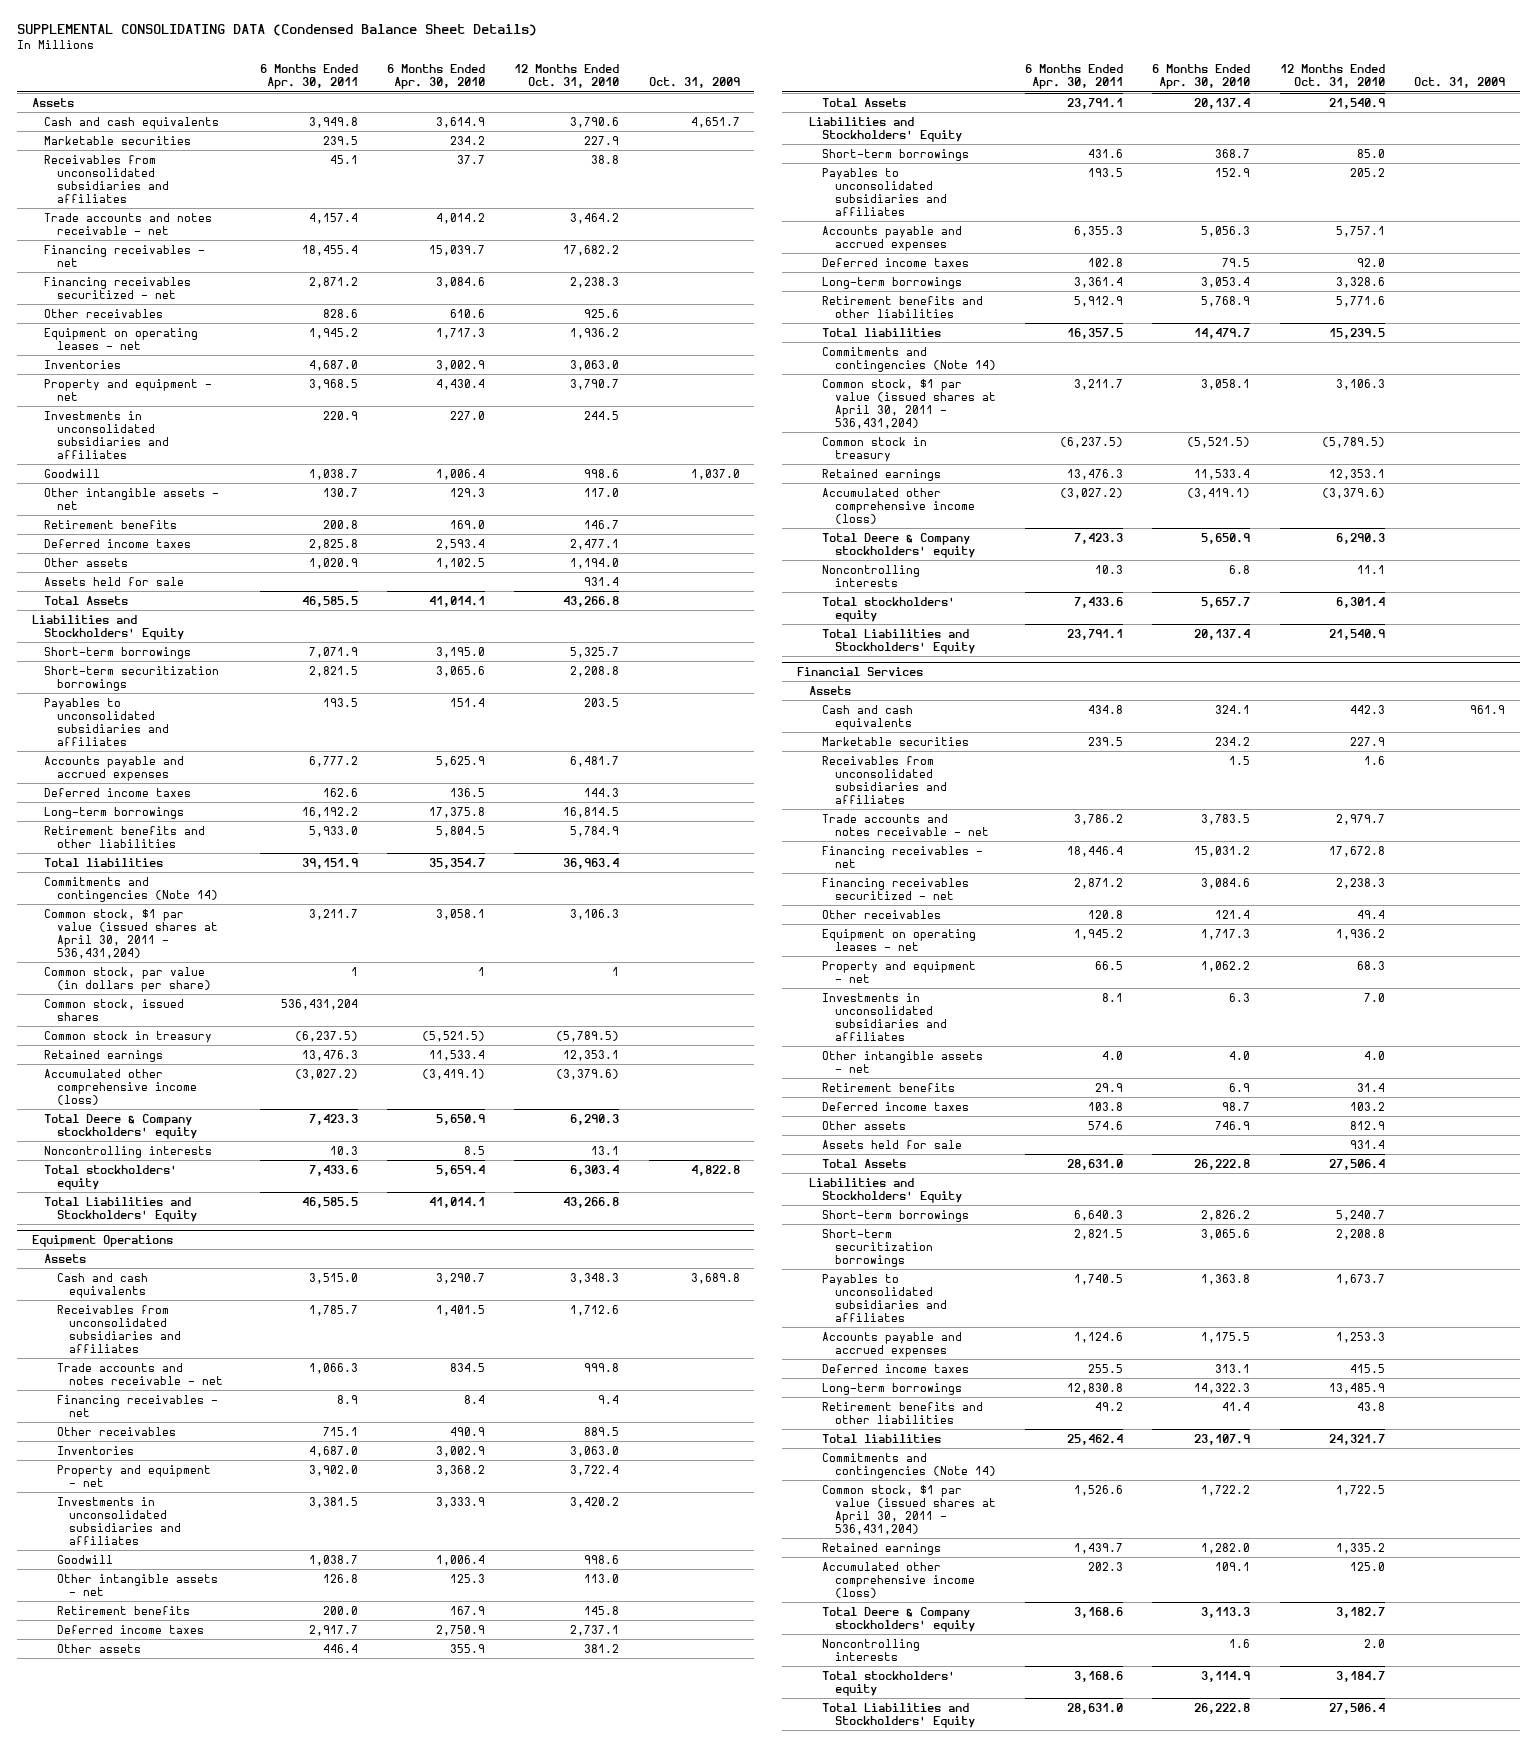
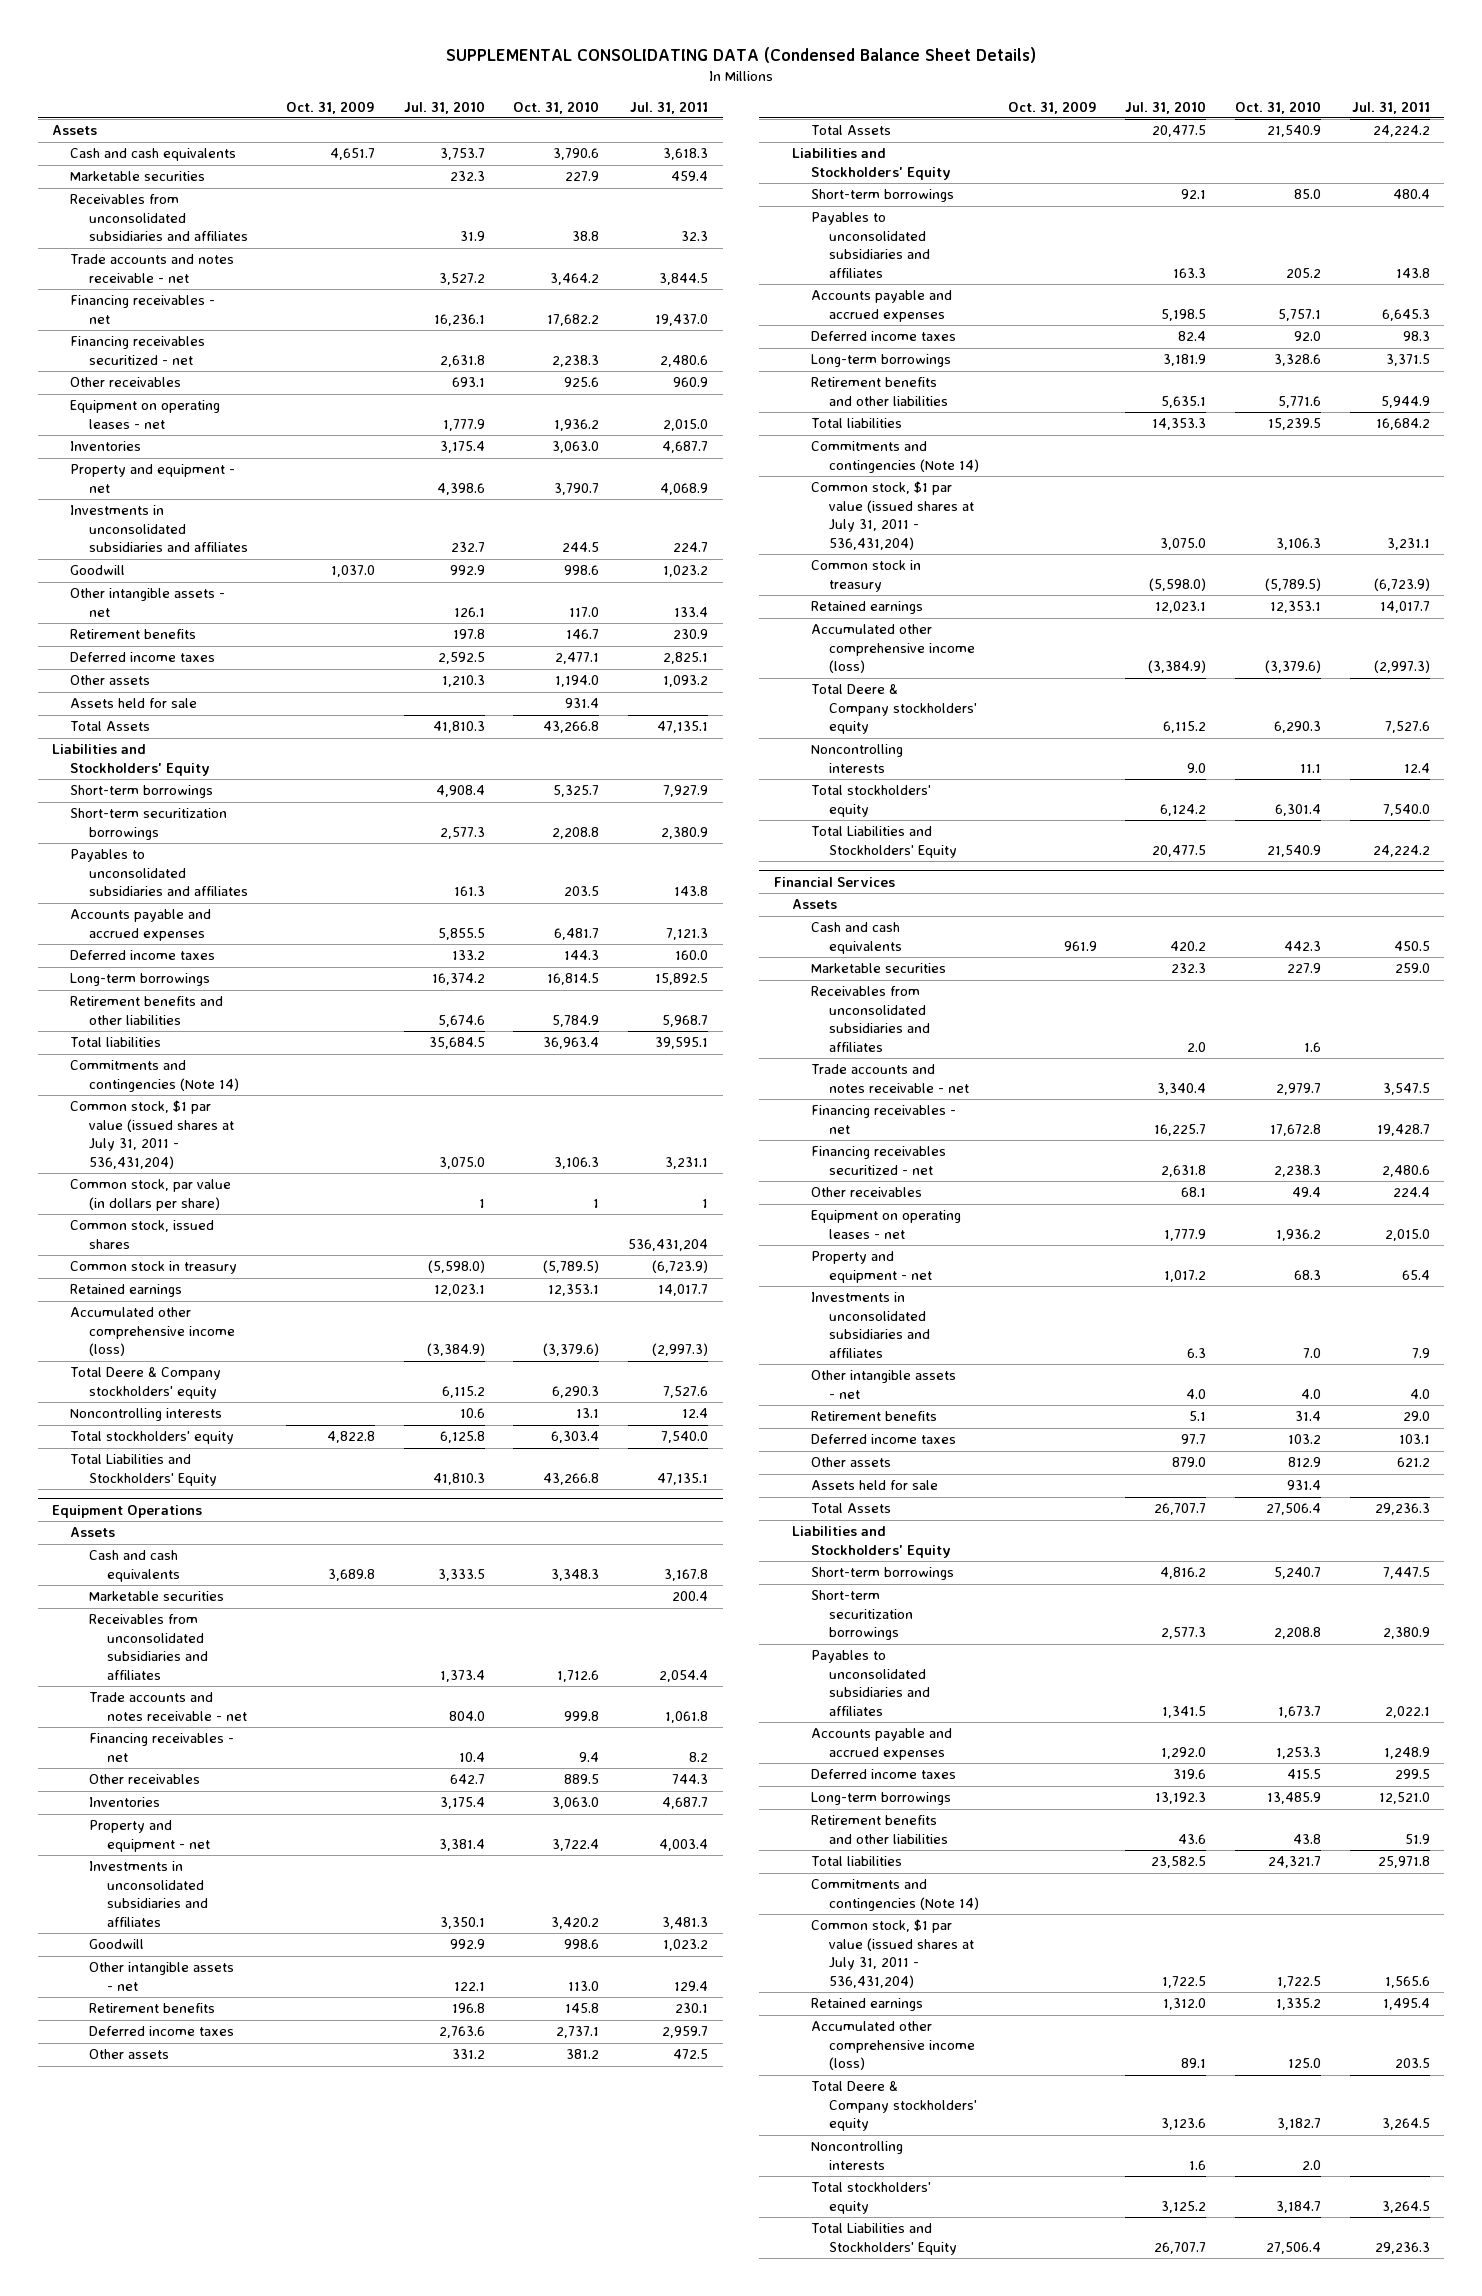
[259,64,358,90] 6 Months Ended Apr. 30, 2011 -> none
[387,64,486,90] 6 Months Ended Apr. 30, 2010 -> none
[514,64,620,89] 12 Months Ended Oct. 31, 2010 -> none
none -> [403,100,485,114] Jul. 31, 2010
none -> [513,100,600,114] Oct. 31, 2010
none -> [630,100,709,114] Jul. 31, 2011
[44,908,218,959] Common stock, $1 par value (issued shares at April 30, 2011 - 536,431,204) -> [70,1100,234,1169] Common stock, $1 par value (issued shares at July 31, 2011 - 536,431,204)
none -> [88,1591,224,1602] Marketable securities
[821,378,996,429] Common stock, $1 par value (issued shares at April 30, 2011 - 536,431,204) -> [810,481,974,550] Common stock, $1 par value (issued shares at July 31, 2011 - 536,431,204)
[821,1484,996,1535] Common stock, $1 par value (issued shares at April 30, 2011 - 536,431,204) -> [810,1919,974,1988] Common stock, $1 par value (issued shares at July 31, 2011 - 536,431,204)

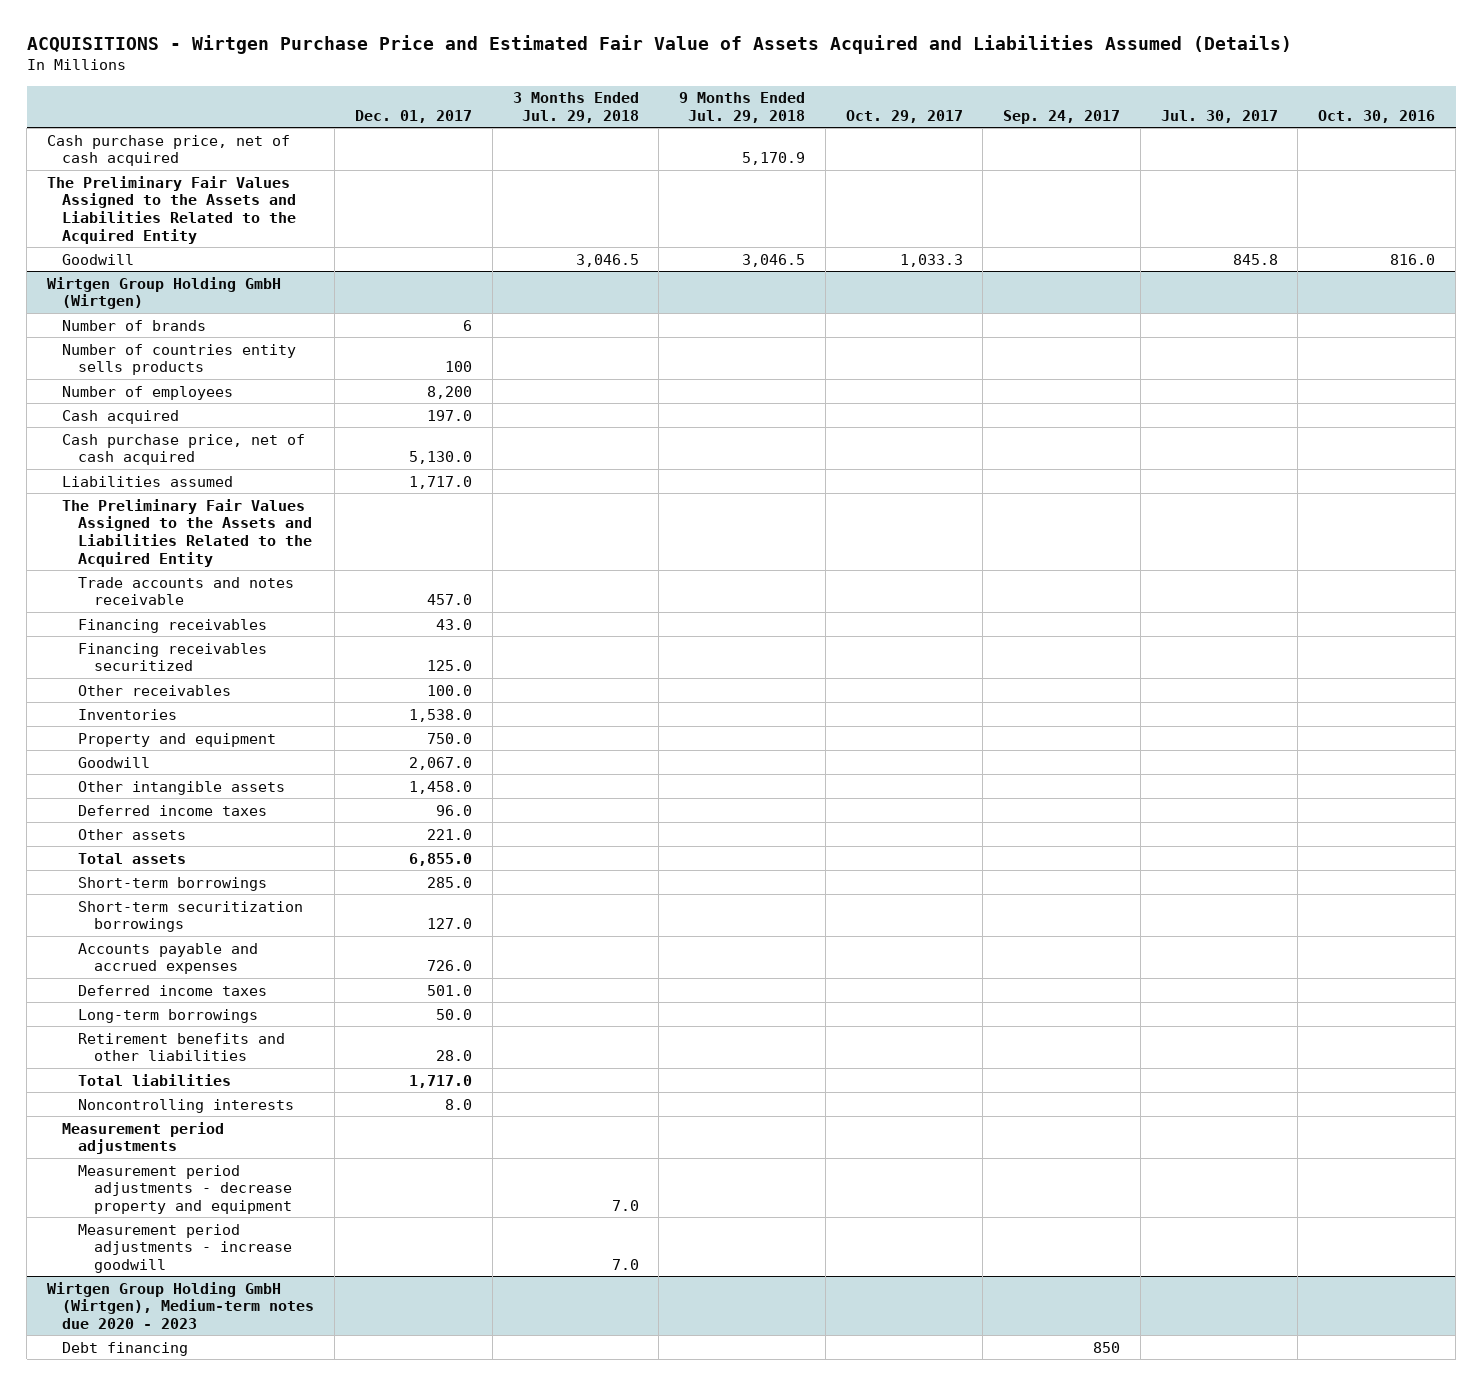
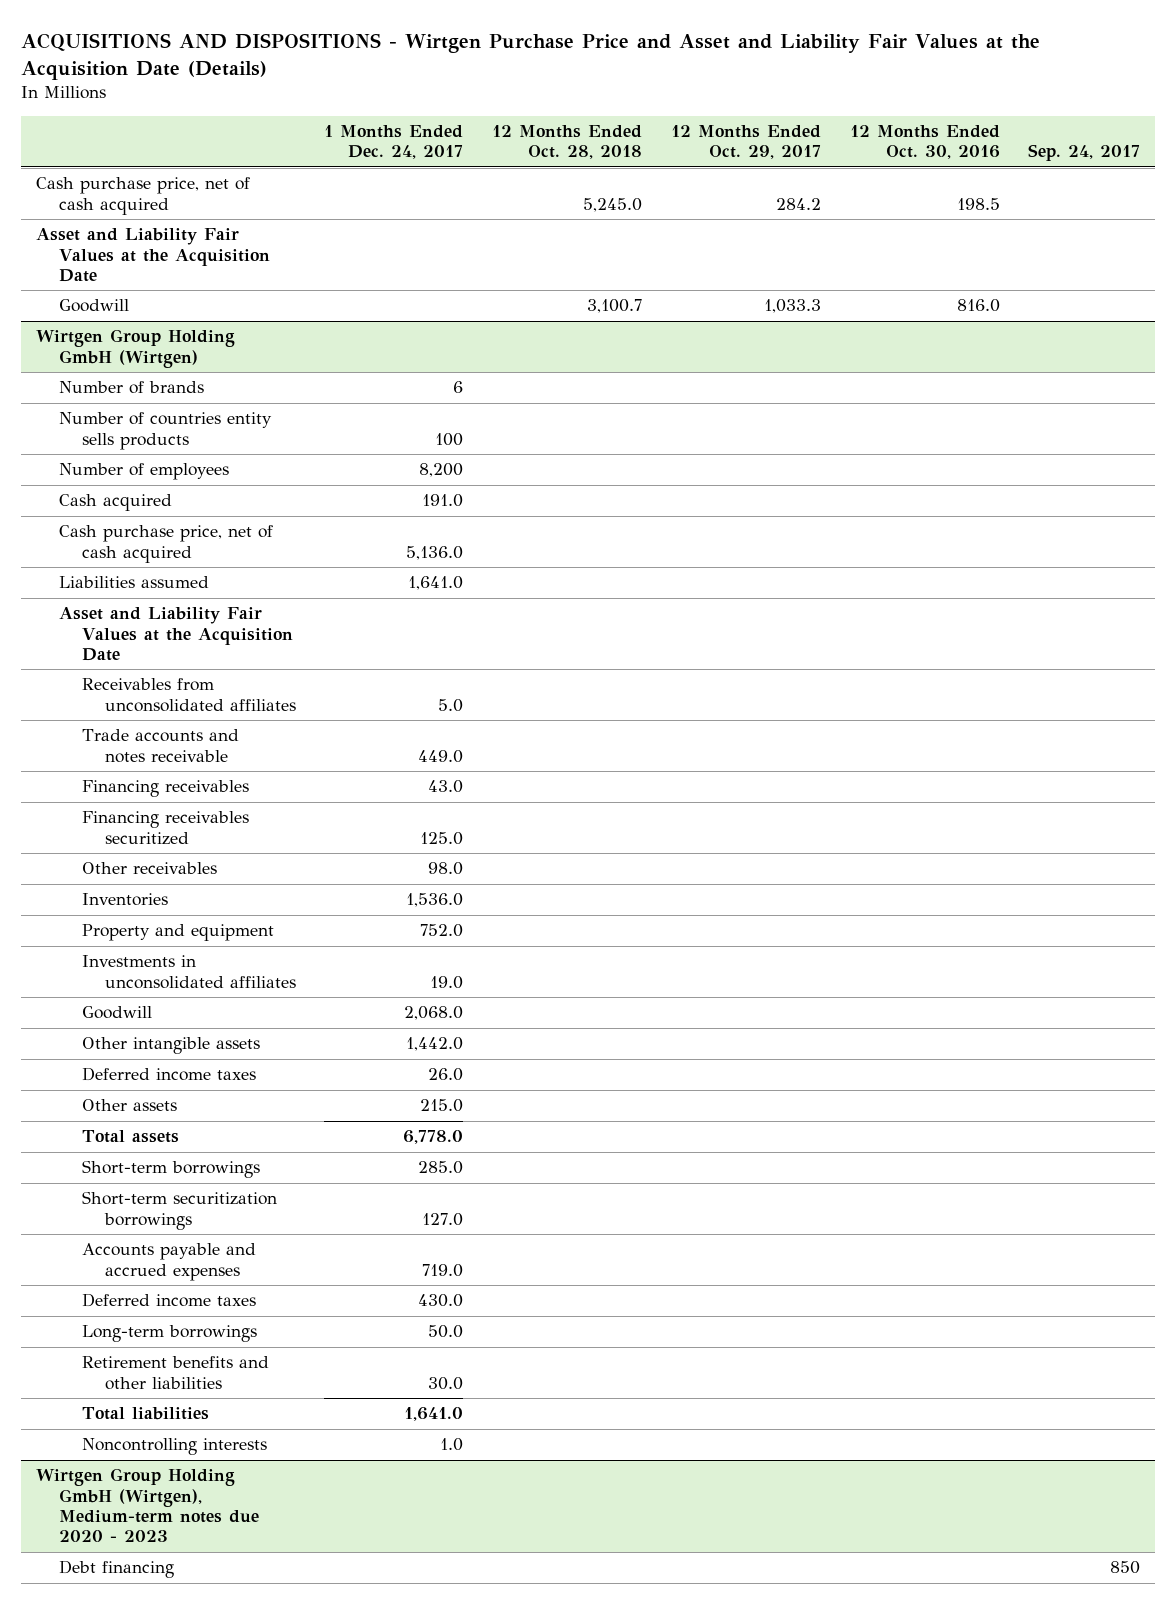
[26,35,1292,55] ACQUISITIONS - Wirtgen Purchase Price and Estimated Fair Value of Assets Acquired and Liabilities Assumed (Details) -> [21,33,1041,81] ACQUISITIONS AND DISPOSITIONS - Wirtgen Purchase Price and Asset and Liability Fair Values at the Acquisition Date (Details)
[355,109,473,123] Dec. 01, 2017 -> none
[512,92,639,123] 3 Months Ended Jul. 29, 2018 -> none
[679,92,806,123] 9 Months Ended Jul. 29, 2018 -> none
[845,109,963,123] Oct. 29, 2017 -> none
[1160,109,1278,123] Jul. 30, 2017 -> none
[1318,109,1436,123] Oct. 30, 2016 -> none
none -> [324,124,464,160] 1 Months Ended Dec. 24, 2017
none -> [492,124,643,160] 12 Months Ended Oct. 28, 2018
none -> [670,124,821,160] 12 Months Ended Oct. 29, 2017
none -> [849,124,1000,160] 12 Months Ended Oct. 30, 2016
[46,175,297,244] The Preliminary Fair Values Assigned to the Assets and Liabilities Related to the Acquired Entity -> [35,228,270,283] Asset and Liability Fair Values at the Acquisition Date
[62,498,313,567] The Preliminary Fair Values Assigned to the Assets and Liabilities Related to the Acquired Entity -> [58,607,293,662] Asset and Liability Fair Values at the Acquisition Date
none -> [81,678,296,712] Receivables from unconsolidated affiliates
none -> [81,955,296,989] Investments in unconsolidated affiliates
[62,1121,225,1155] Measurement period adjustments -> none
[78,1164,292,1214] Measurement period adjustments - decrease property and equipment -> none
[78,1223,292,1273] Measurement period adjustments - increase goodwill -> none

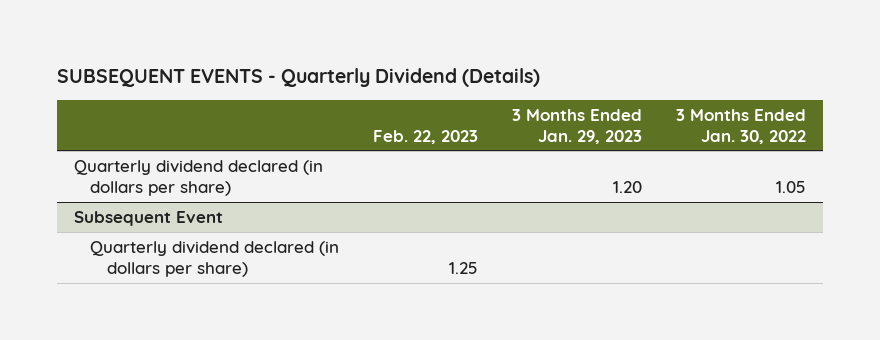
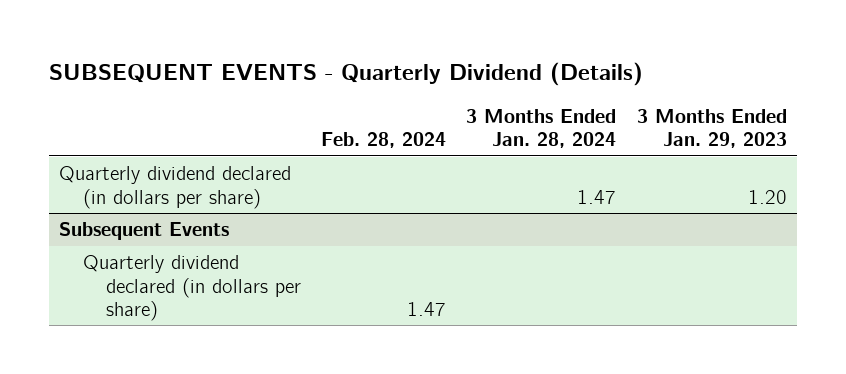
[373,129,479,144] Feb. 22, 2023 -> none
[675,108,806,144] 3 Months Ended Jan. 30, 2022 -> none
none -> [321,132,447,149] Feb. 28, 2024
none -> [466,109,617,149] 3 Months Ended Jan. 28, 2024
[73,210,223,226] Subsequent Event -> [59,222,230,241] Subsequent Events

